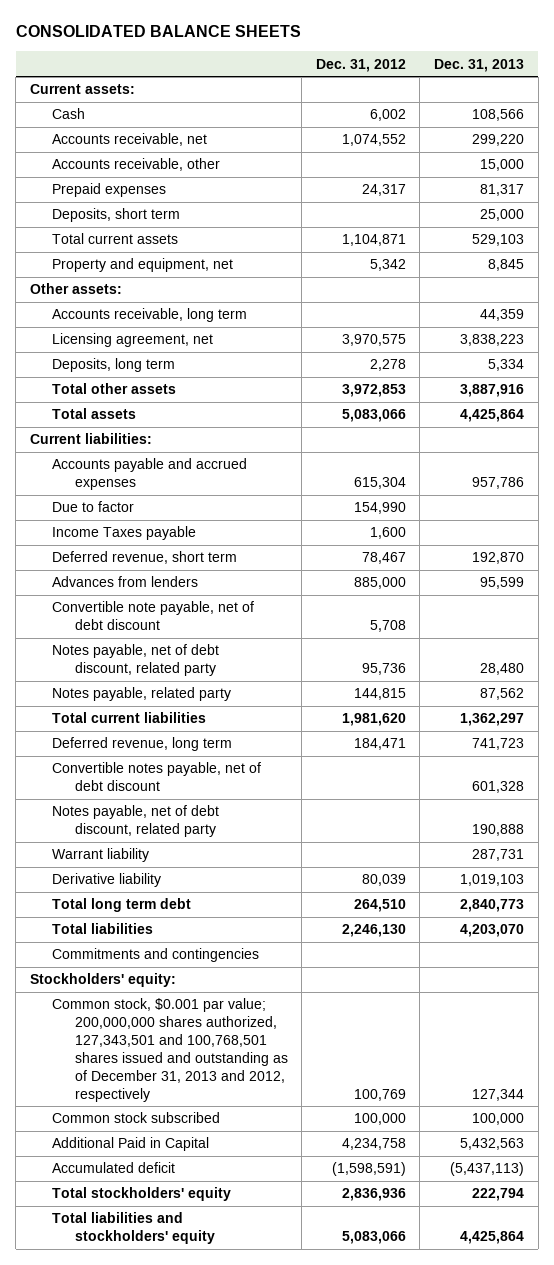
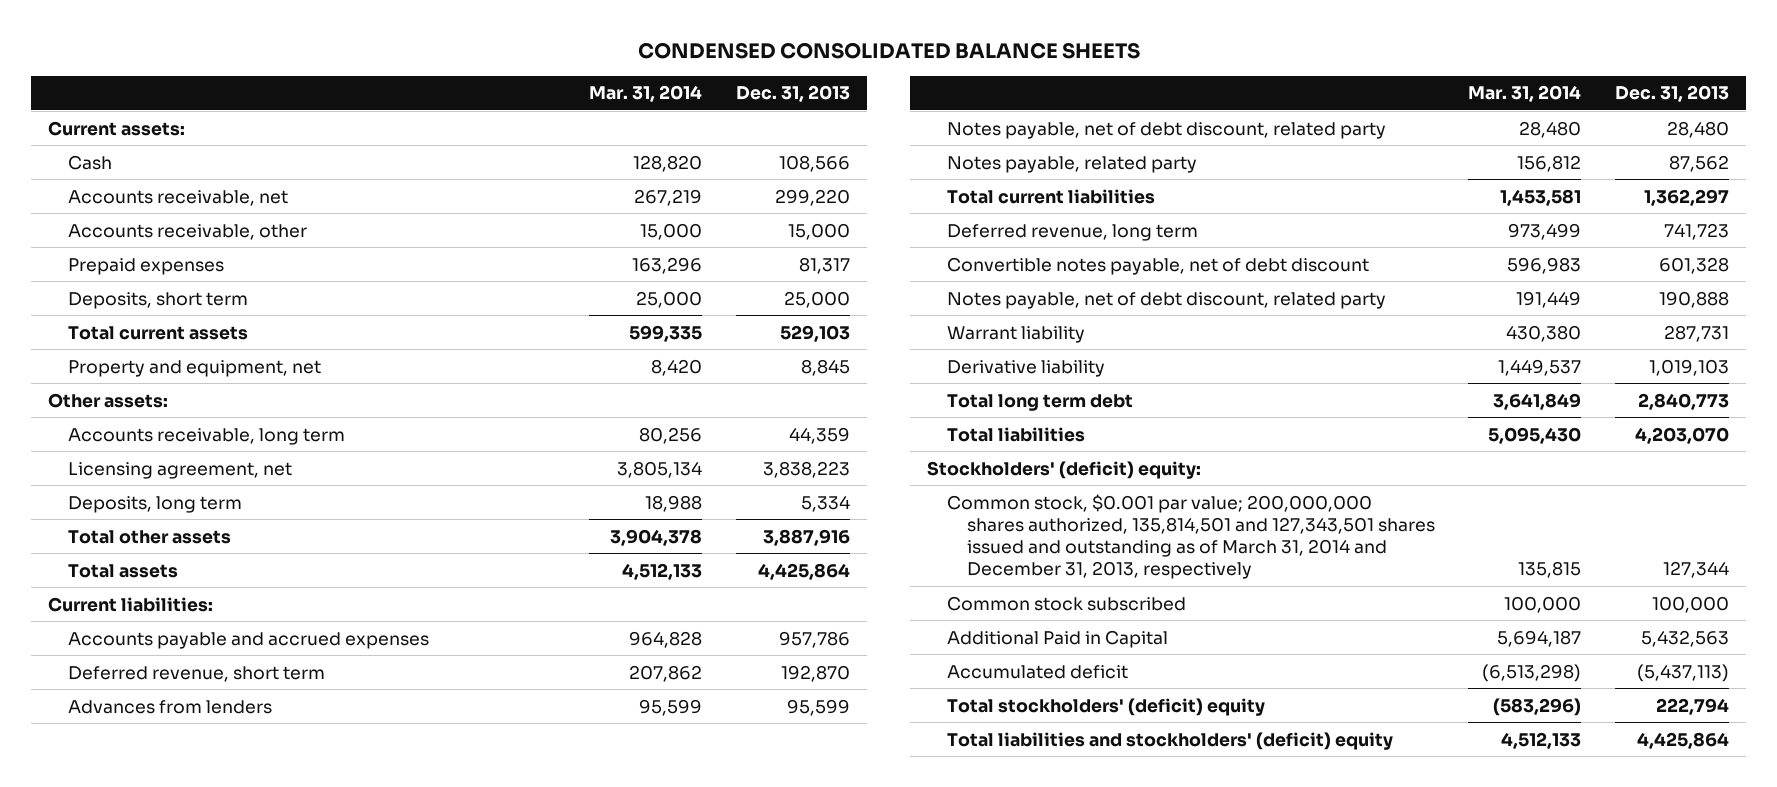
[15,25,301,38] CONSOLIDATED BALANCE SHEETS -> [637,42,1140,60] CONDENSED CONSOLIDATED BALANCE SHEETS
[315,58,406,72] Dec. 31, 2012 -> none
none -> [589,85,703,103] Mar. 31, 2014
[52,501,135,513] Due to factor -> none
[52,526,197,541] Income Taxes payable -> none
[52,601,255,631] Convertible note payable, net of debt discount -> none
[52,948,260,963] Commitments and contingencies -> none
[29,973,176,988] Stockholders' equity: -> [927,460,1202,479] Stockholders' (deficit) equity:
[52,998,288,1102] Common stock, $0.001 par value; 200,000,000 shares authorized, 127,343,501 and 100,768,501 shares issued and outstanding as of December 31, 2013 and 2012, respectively -> [946,493,1435,580] Common stock, $0.001 par value; 200,000,000 shares authorized, 135,814,501 and 127,343,501 shares issued and outstanding as of March 31, 2014 and December 31, 2013, respectively
[52,1187,232,1202] Total stockholders' equity -> [946,697,1265,716] Total stockholders' (deficit) equity
[52,1212,215,1245] Total liabilities and stockholders' equity -> [946,731,1393,750] Total liabilities and stockholders' (deficit) equity

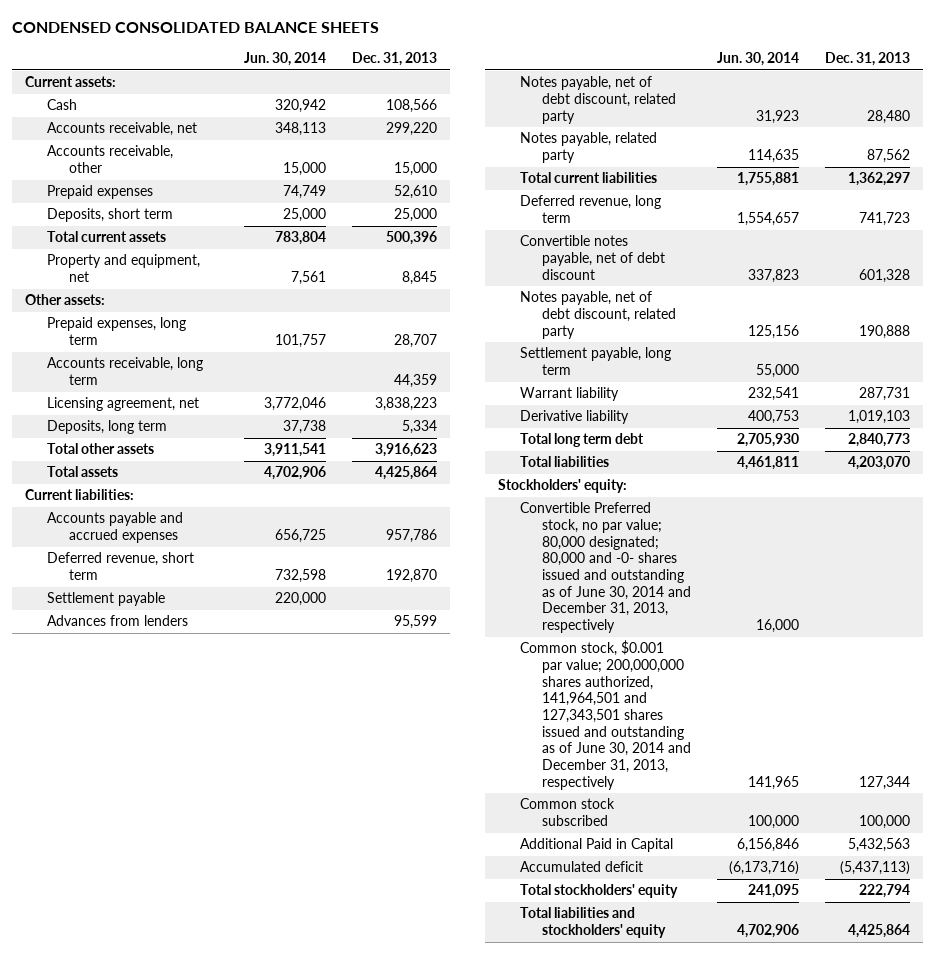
[589,85,703,103] Mar. 31, 2014 -> none
none -> [243,52,326,67] Jun. 30, 2014
[798,256,850,274] 81,317 -> [394,185,438,200] 52,610
[779,324,850,342] 529,103 -> [386,231,438,246] 500,396
none -> [46,317,186,346] Prepaid expenses, long term
[762,528,850,546] 3,887,916 -> [375,443,438,458] 3,916,623
none -> [46,592,165,607] Settlement payable
none -> [519,347,671,376] Settlement payable, long term
[927,460,1202,479] Stockholders' (deficit) equity: -> [497,479,627,494] Stockholders' equity:
none -> [519,502,691,634] Convertible Preferred stock, no par value; 80,000 designated; 80,000 and -0- shares issued and outstanding as of June 30, 2014 and December 31, 2013, respectively
[946,493,1435,580] Common stock, $0.001 par value; 200,000,000 shares authorized, 135,814,501 and 127,343,501 shares issued and outstanding as of March 31, 2014 and December 31, 2013, respectively -> [519,640,691,790] Common stock, $0.001 par value; 200,000,000 shares authorized, 141,964,501 and 127,343,501 shares issued and outstanding as of June 30, 2014 and December 31, 2013, respectively
[946,697,1265,716] Total stockholders' (deficit) equity -> [519,884,678,899] Total stockholders' equity
[946,731,1393,750] Total liabilities and stockholders' (deficit) equity -> [519,907,666,939] Total liabilities and stockholders' equity

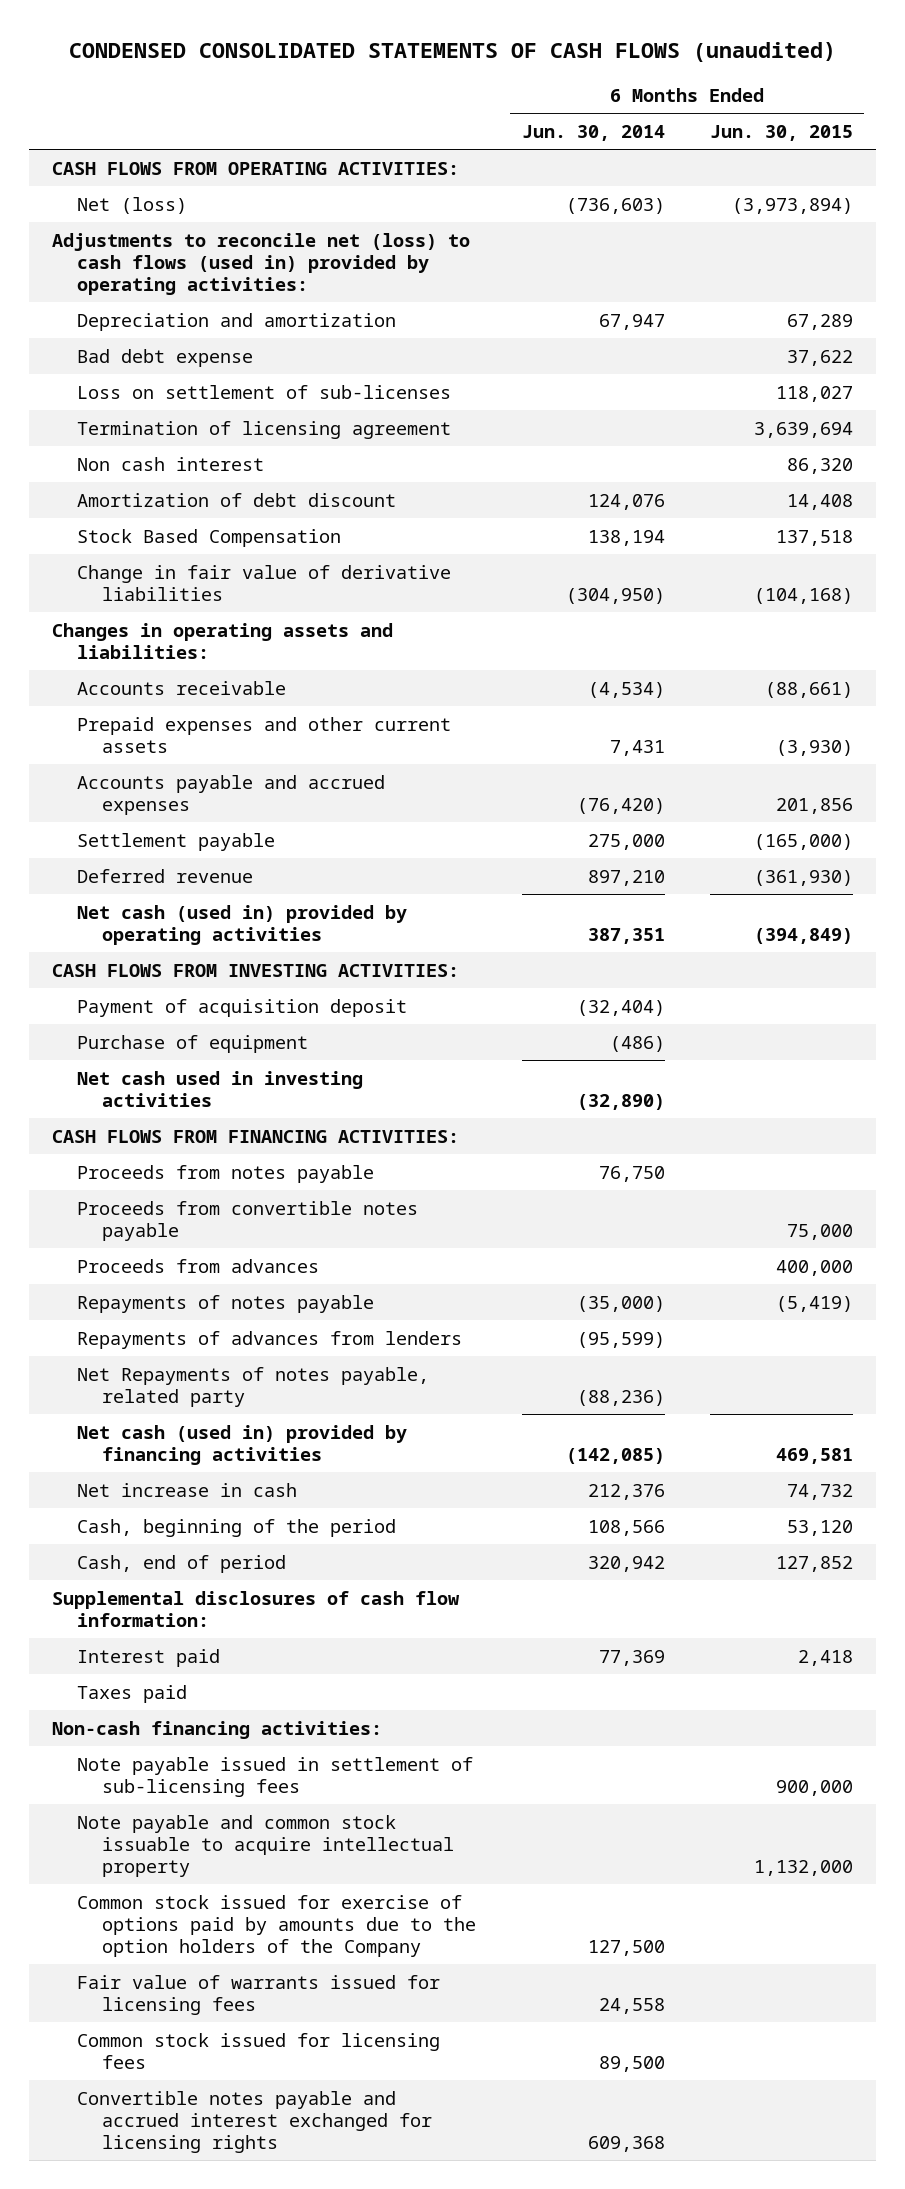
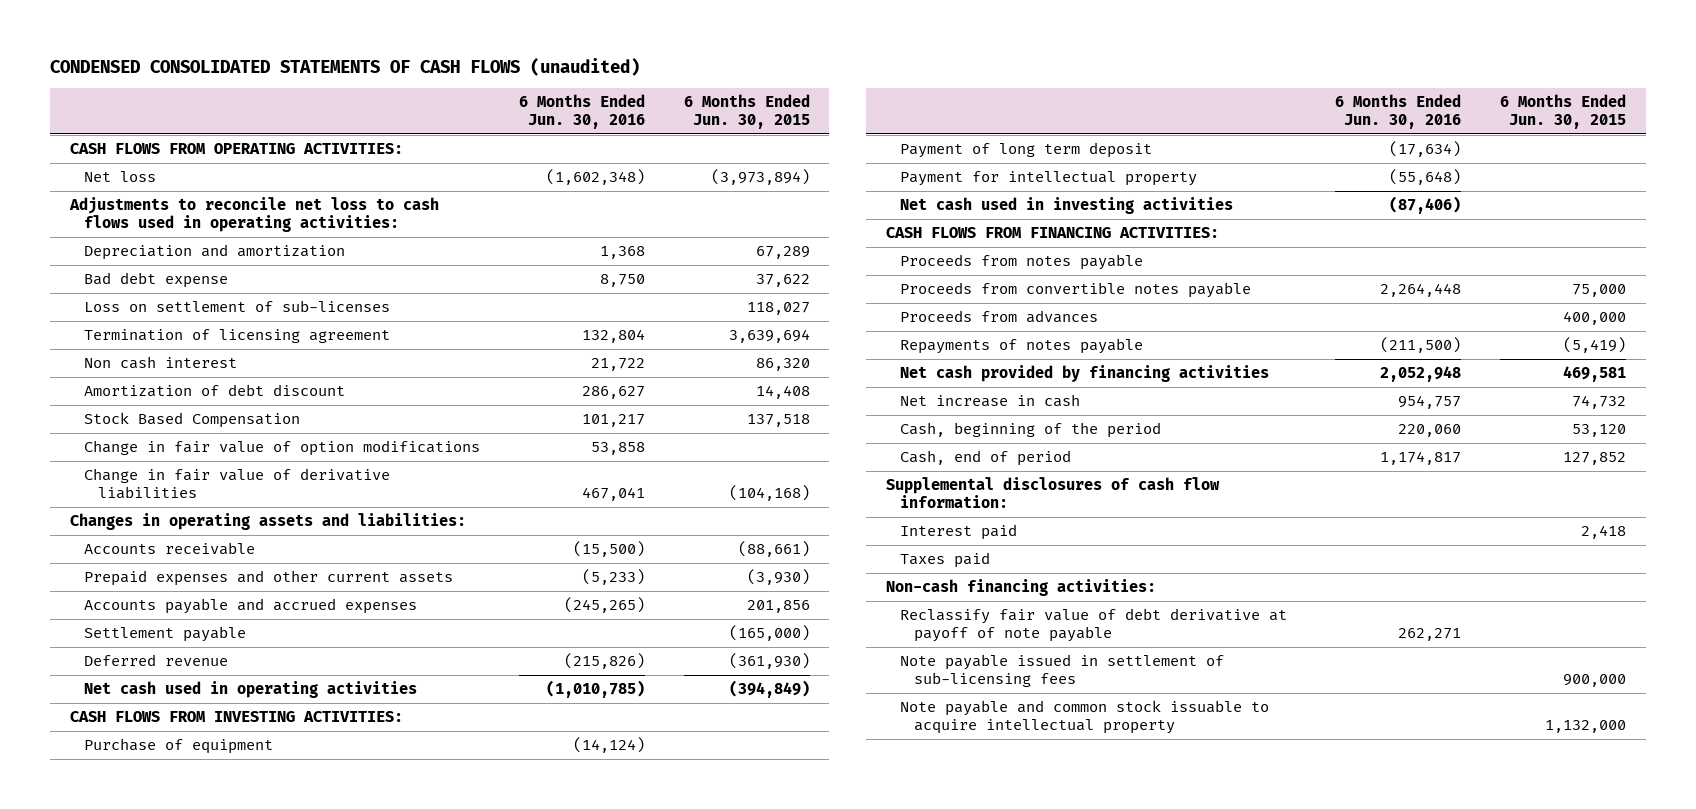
[521,124,665,141] Jun. 30, 2014 -> none
none -> [518,94,645,130] 6 Months Ended Jun. 30, 2016
[77,196,188,214] Net (loss) -> [83,171,156,183] Net loss
[52,232,471,296] Adjustments to reconcile net (loss) to cash flows (used in) provided by operating activities: -> [68,197,439,233] Adjustments to reconcile net loss to cash flows used in operating activities:
none -> [83,440,480,457] Change in fair value of option modifications
[77,904,408,945] Net cash (used in) provided by operating activities -> [83,681,417,699] Net cash used in operating activities
[77,998,408,1017] Payment of acquisition deposit -> none
none -> [899,142,1152,159] Payment of long term deposit
none -> [899,171,1197,187] Payment for intellectual property
[77,1330,463,1349] Repayments of advances from lenders -> none
[77,1366,430,1407] Net Repayments of notes payable, related party -> none
[77,1424,408,1465] Net cash (used in) provided by financing activities -> [899,365,1269,383] Net cash provided by financing activities
none -> [899,608,1287,643] Reclassify fair value of debt derivative at payoff of note payable
[77,1894,477,1958] Common stock issued for exercise of options paid by amounts due to the option holders of the Company -> none
[77,1974,441,2015] Fair value of warrants issued for licensing fees -> none
[77,2032,441,2069] Common stock issued for licensing fees -> none
[77,2090,433,2154] Convertible notes payable and accrued interest exchanged for licensing rights -> none

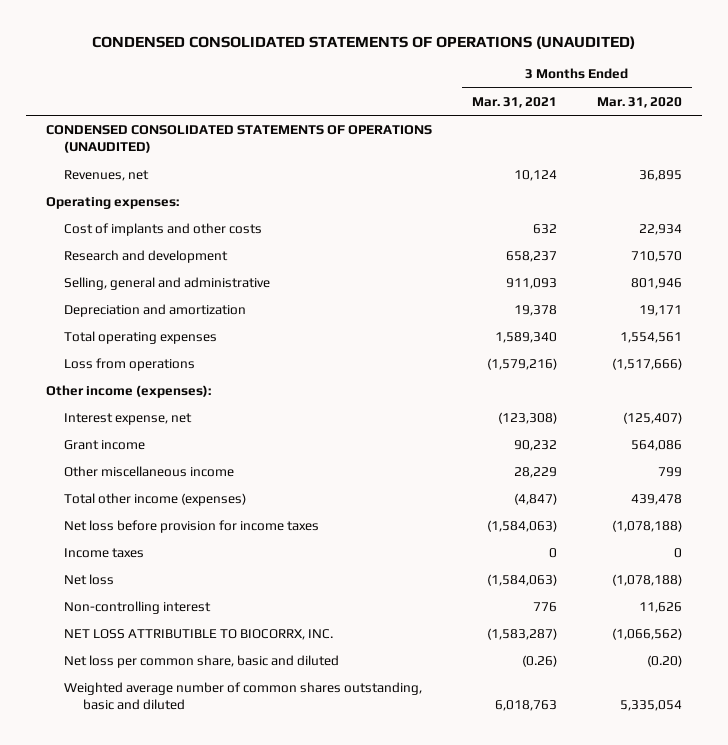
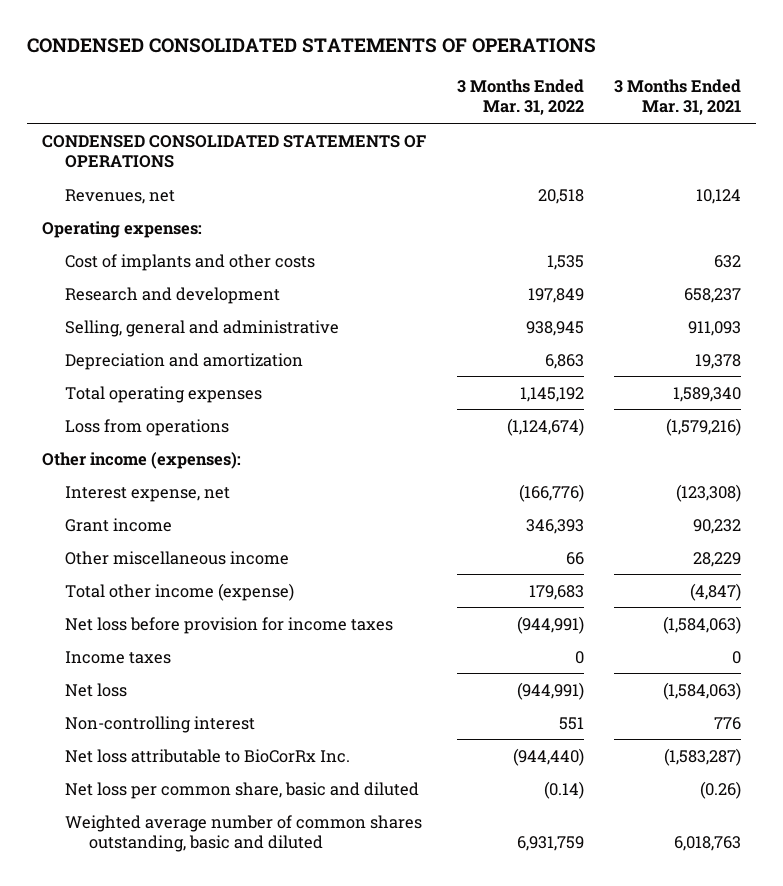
[92,35,636,49] CONDENSED CONSOLIDATED STATEMENTS OF OPERATIONS (UNAUDITED) -> [26,38,596,54] CONDENSED CONSOLIDATED STATEMENTS OF OPERATIONS
[597,96,683,108] Mar. 31, 2020 -> none
none -> [456,78,584,116] 3 Months Ended Mar. 31, 2022
[45,125,432,154] CONDENSED CONSOLIDATED STATEMENTS OF OPERATIONS (UNAUDITED) -> [42,134,427,169] CONDENSED CONSOLIDATED STATEMENTS OF OPERATIONS
[64,493,247,507] Total other income (expenses) -> [65,582,295,601] Total other income (expense)
[64,629,334,641] NET LOSS ATTRIBUTIBLE TO BIOCORRX, INC. -> [65,748,351,763] Net loss attributable to BioCorRx Inc.

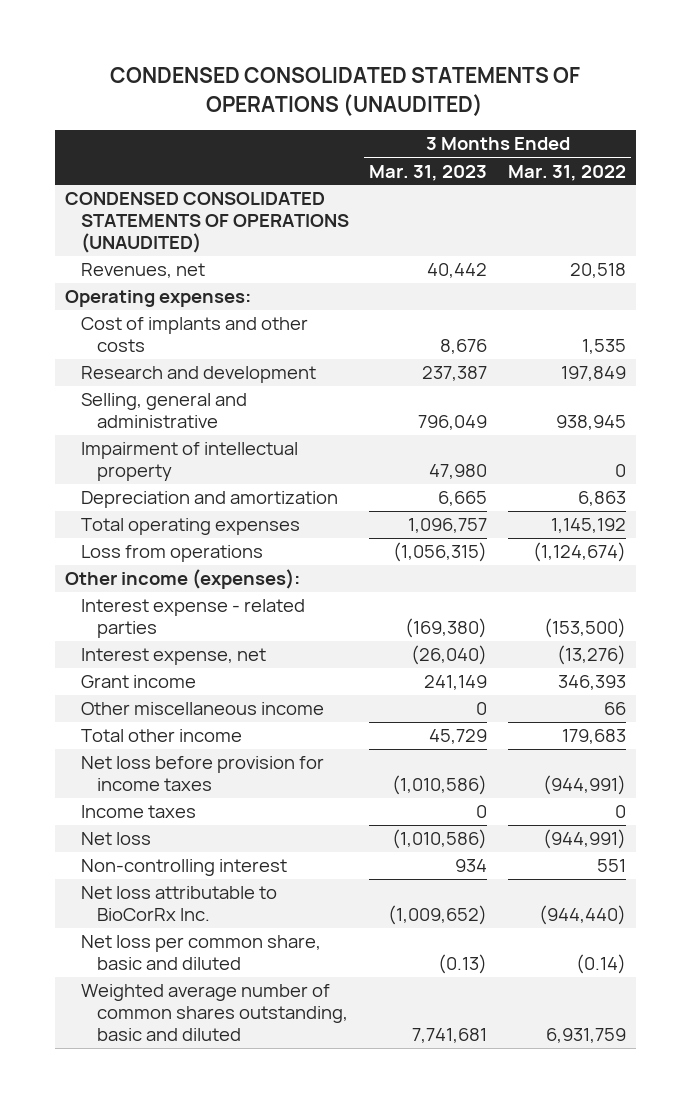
[26,38,596,54] CONDENSED CONSOLIDATED STATEMENTS OF OPERATIONS -> [110,67,581,116] CONDENSED CONSOLIDATED STATEMENTS OF OPERATIONS (UNAUDITED)
[614,78,742,116] 3 Months Ended Mar. 31, 2021 -> none
none -> [369,164,488,181] Mar. 31, 2023
[42,134,427,169] CONDENSED CONSOLIDATED STATEMENTS OF OPERATIONS -> [65,192,350,253] CONDENSED CONSOLIDATED STATEMENTS OF OPERATIONS (UNAUDITED)
none -> [81,442,299,482] Impairment of intellectual property
none -> [81,599,306,639] Interest expense - related parties
[518,483,584,502] (166,776) -> [556,645,626,666] (13,276)
[65,582,295,601] Total other income (expense) -> [81,729,243,743] Total other income

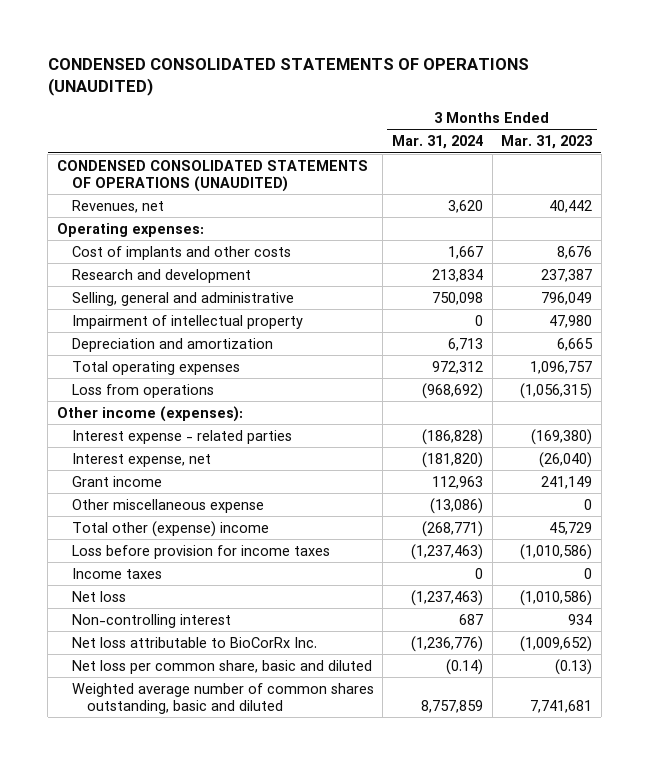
[507,164,626,181] Mar. 31, 2022 -> none
none -> [391,135,483,150] Mar. 31, 2024
[81,702,325,716] Other miscellaneous income -> [71,498,264,513] Other miscellaneous expense
[81,729,243,743] Total other income -> [71,520,269,537] Total other (expense) income
[81,756,325,792] Net loss before provision for income taxes -> [71,544,330,559] Loss before provision for income taxes

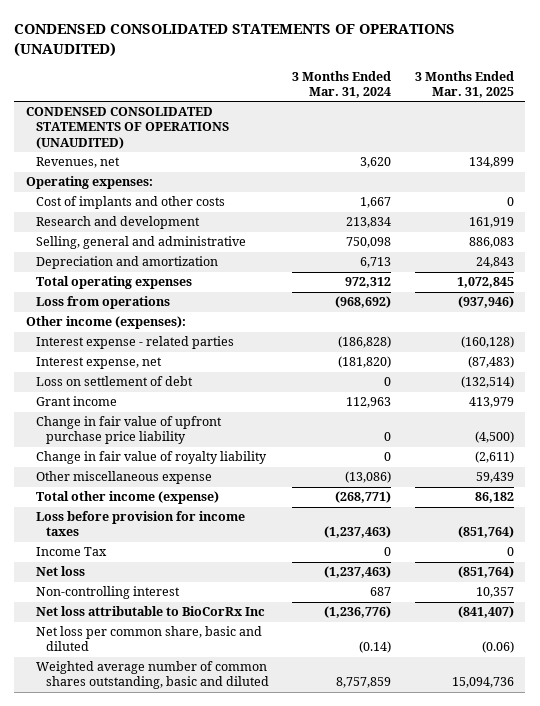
[501,135,593,150] Mar. 31, 2023 -> none
none -> [414,70,514,98] 3 Months Ended Mar. 31, 2025
[71,314,303,329] Impairment of intellectual property -> none
none -> [35,376,193,387] Loss on settlement of debt
none -> [35,416,222,445] Change in fair value of upfront purchase price liability
none -> [35,451,267,465] Change in fair value of royalty liability
[71,520,269,537] Total other (expense) income -> [35,491,219,505] Total other income (expense)
[71,567,162,579] Income taxes -> [35,547,107,557] Income Tax
[71,636,317,648] Net loss attributable to BioCorRx Inc. -> [35,606,265,617] Net loss attributable to BioCorRx Inc

